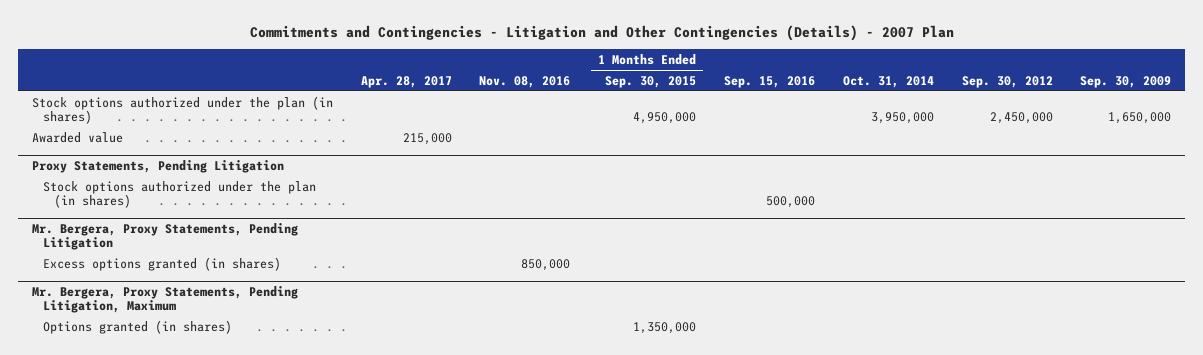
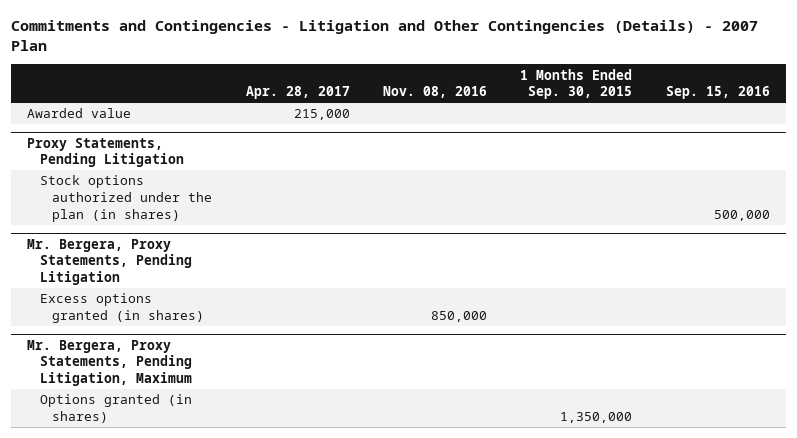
[842,75,934,88] Oct. 31, 2014 -> none
[961,75,1053,88] Sep. 30, 2012 -> none
[1080,75,1172,88] Sep. 30, 2009 -> none
[31,95,333,125] Stock options authorized under the plan (in shares) -> none

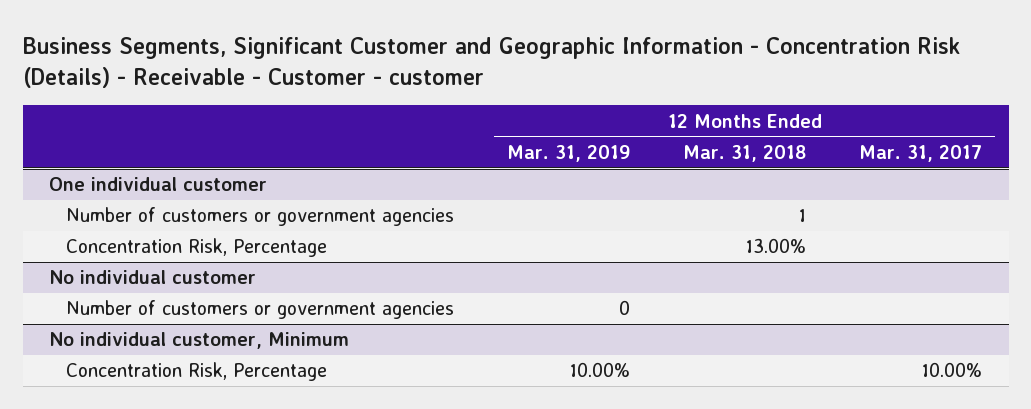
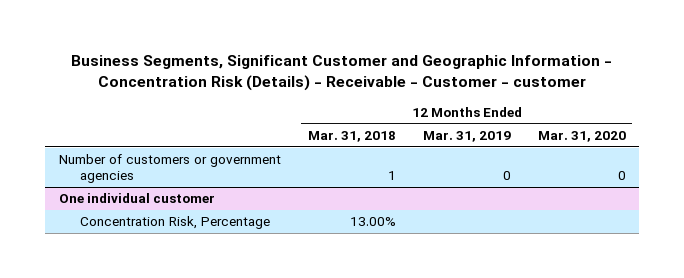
[859,144,983,162] Mar. 31, 2017 -> none
none -> [537,131,626,143] Mar. 31, 2020
none -> [58,154,281,184] Number of customers or government agencies
[66,207,455,227] Number of customers or government agencies -> none
[49,270,257,285] No individual customer -> none
[66,300,455,320] Number of customers or government agencies -> none
[49,332,350,350] No individual customer, Minimum -> none
[66,362,328,382] Concentration Risk, Percentage -> none

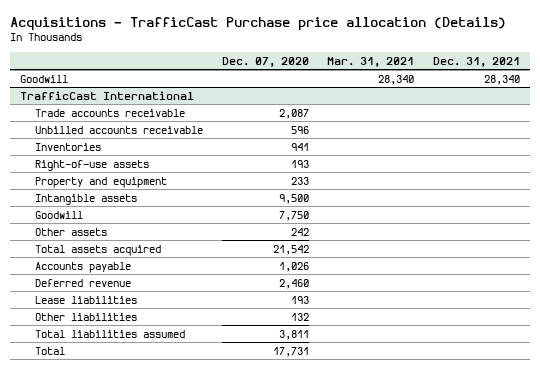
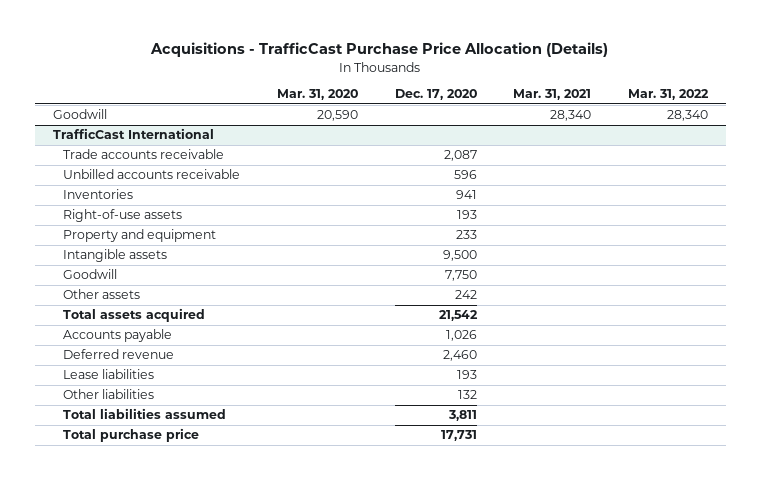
[10,16,507,31] Acquisitions - TrafficCast Purchase price allocation (Details) -> [150,42,609,58] Acquisitions - TrafficCast Purchase Price Allocation (Details)
[221,56,309,67] Dec. 07, 2020 -> none
[433,56,521,67] Dec. 31, 2021 -> none
none -> [277,89,359,101] Mar. 31, 2020
none -> [394,89,477,101] Dec. 17, 2020
none -> [627,89,709,101] Mar. 31, 2022
[34,346,65,355] Total -> [63,428,200,443] Total purchase price

